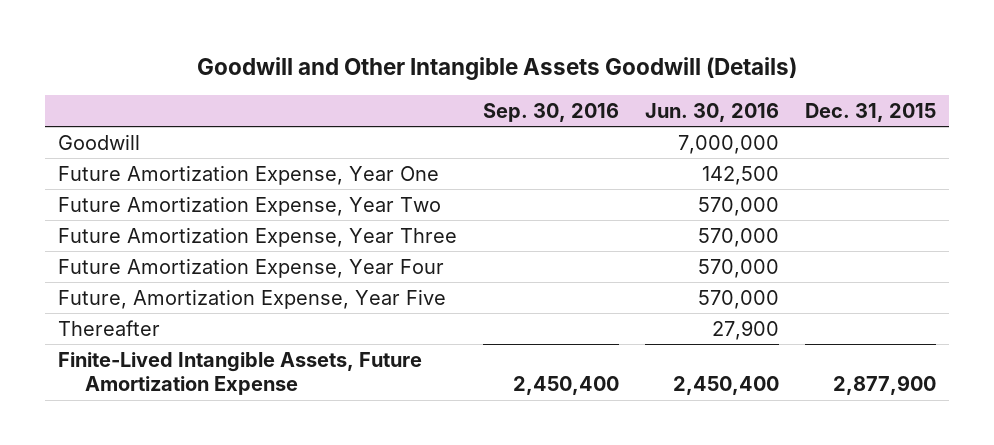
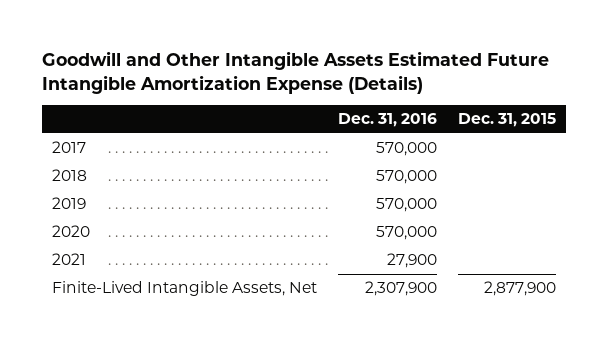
[196,57,797,81] Goodwill and Other Intangible Assets Goodwill (Details) -> [41,50,549,94] Goodwill and Other Intangible Assets Estimated Future Intangible Amortization Expense (Details)
[482,102,619,122] Sep. 30, 2016 -> none
[644,102,779,122] Jun. 30, 2016 -> none
none -> [338,113,438,128] Dec. 31, 2016
[57,133,140,150] Goodwill -> none
[57,319,160,336] Thereafter -> none
[57,164,439,185] Future Amortization Expense, Year One -> [52,141,87,154] 2017
[57,195,441,216] Future Amortization Expense, Year Two -> [52,169,88,182] 2018
[57,226,457,247] Future Amortization Expense, Year Three -> [52,197,87,210] 2019
[57,257,444,278] Future Amortization Expense, Year Four -> [52,225,91,238] 2020
[57,288,446,309] Future, Amortization Expense, Year Five -> [52,253,87,266] 2021
[57,351,422,396] Finite-Lived Intangible Assets, Future Amortization Expense -> [52,281,318,297] Finite-Lived Intangible Assets, Net

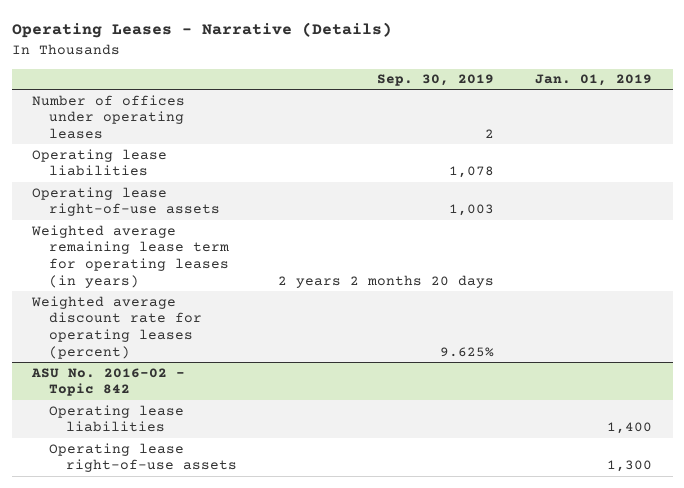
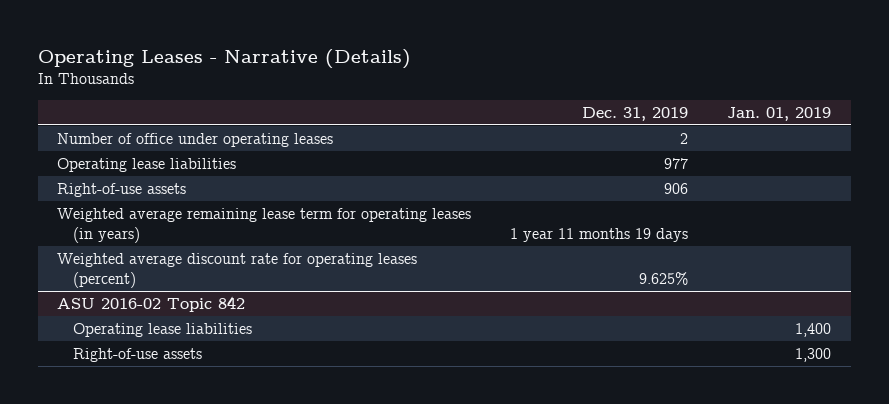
[377,74,495,87] Sep. 30, 2019 -> none
none -> [582,106,689,121] Dec. 31, 2019
[32,94,186,140] Number of offices under operating leases -> [57,132,334,147] Number of office under operating leases
[32,186,221,217] Operating lease right-of-use assets -> [57,182,187,197] Right-of-use assets
[31,367,186,397] ASU No. 2016-02 - Topic 842 -> [57,295,246,312] ASU 2016-02 Topic 842
[49,442,238,473] Operating lease right-of-use assets -> [73,347,203,362] Right-of-use assets

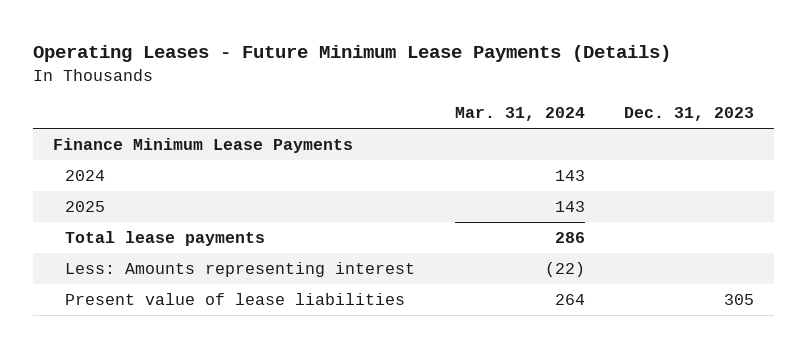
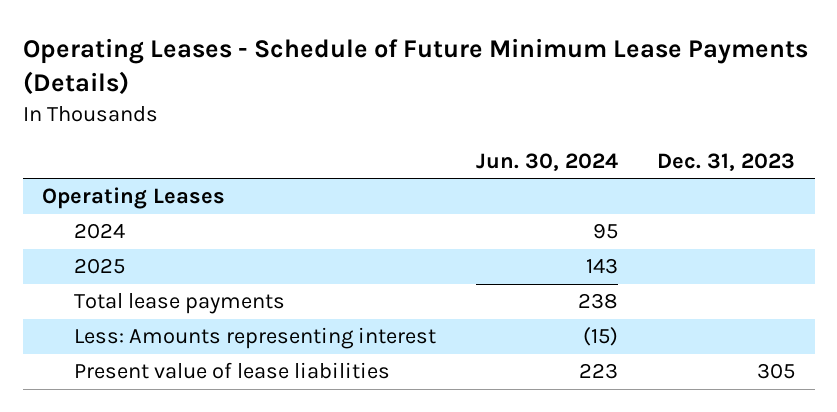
[32,45,671,63] Operating Leases - Future Minimum Lease Payments (Details) -> [22,38,808,96] Operating Leases - Schedule of Future Minimum Lease Payments (Details)
[454,107,585,122] Mar. 31, 2024 -> none
none -> [475,152,618,171] Jun. 30, 2024
[52,137,353,153] Finance Minimum Lease Payments -> [42,187,226,210] Operating Leases

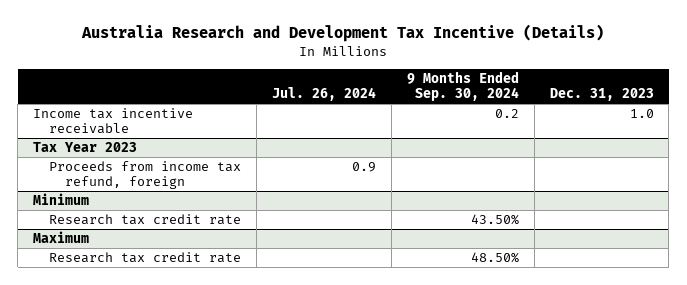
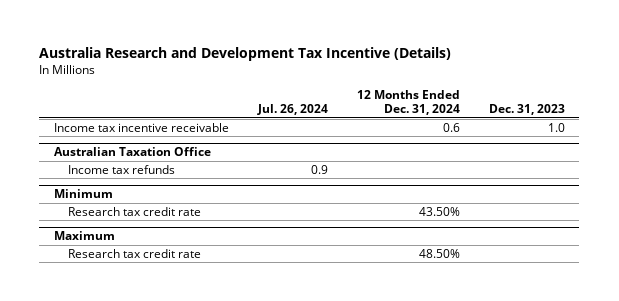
[406,71,519,102] 9 Months Ended Sep. 30, 2024 -> none
none -> [356,89,460,116] 12 Months Ended Dec. 31, 2024
[33,141,138,152] Tax Year 2023 -> none
[49,160,242,190] Proceeds from income tax refund, foreign -> none
none -> [53,147,211,157] Australian Taxation Office
none -> [67,164,175,174] Income tax refunds

